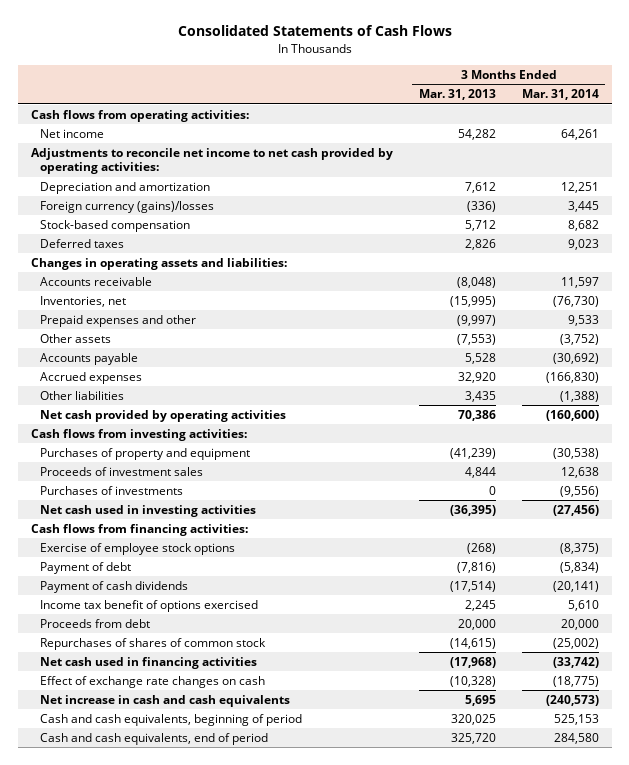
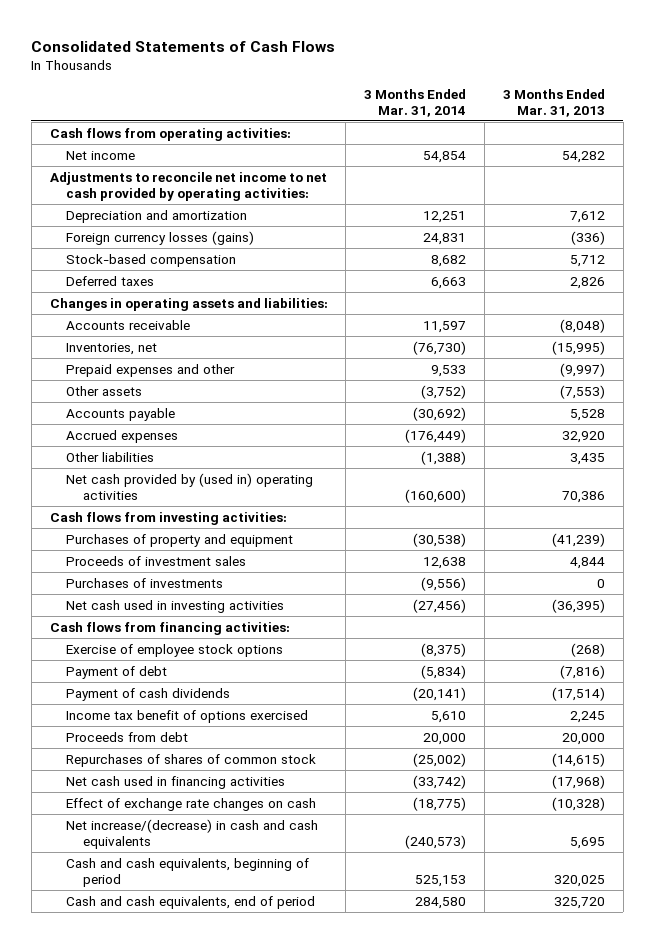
[560,128,599,140] 64,261 -> [423,150,467,163] 54,854
[40,200,215,213] Foreign currency (gains)/losses -> [66,230,255,245] Foreign currency losses (gains)
[567,200,599,212] 3,445 -> [423,232,467,245] 24,831
[567,238,599,250] 9,023 -> [431,276,467,289] 6,663
[545,371,599,383] (166,830) -> [405,428,467,443] (176,449)
[40,409,287,422] Net cash provided by operating activities -> [66,472,314,500] Net cash provided by (used in) operating activities
[40,694,291,707] Net increase in cash and cash equivalents -> [66,818,319,849] Net increase/(decrease) in cash and cash equivalents

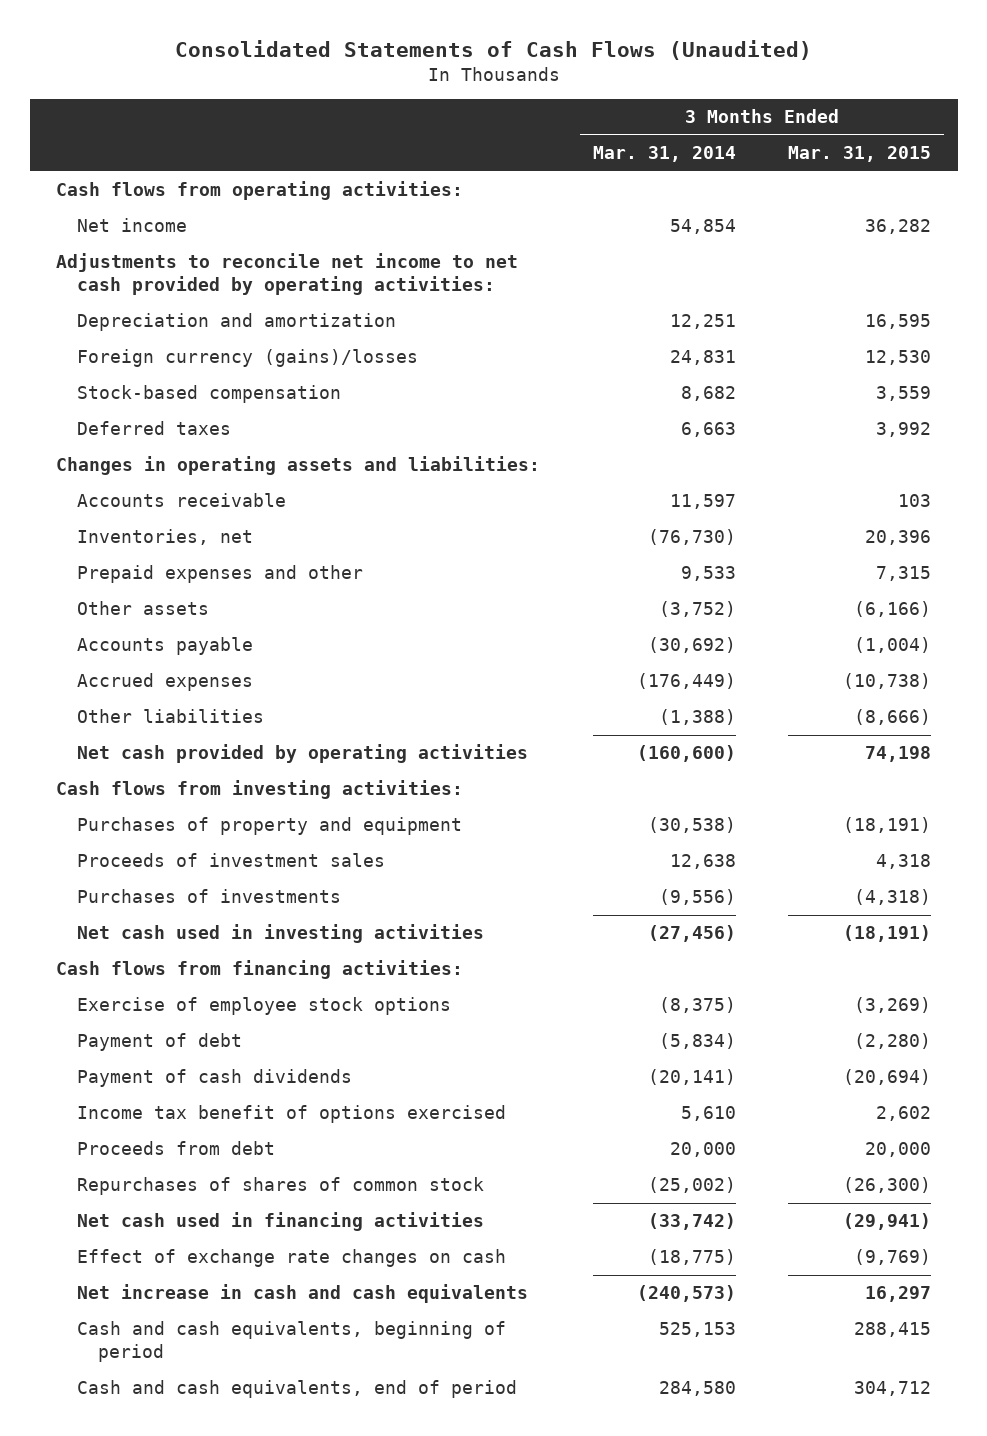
[31,41,336,53] Consolidated Statements of Cash Flows -> [174,40,812,61] Consolidated Statements of Cash Flows (Unaudited)
[502,88,605,117] 3 Months Ended Mar. 31, 2013 -> none
none -> [788,146,932,163] Mar. 31, 2015
[66,230,255,245] Foreign currency losses (gains) -> [76,349,418,368] Foreign currency (gains)/losses
[66,472,314,500] Net cash provided by (used in) operating activities -> [76,744,528,764] Net cash provided by operating activities
[66,818,319,849] Net increase/(decrease) in cash and cash equivalents -> [76,1284,528,1304] Net increase in cash and cash equivalents

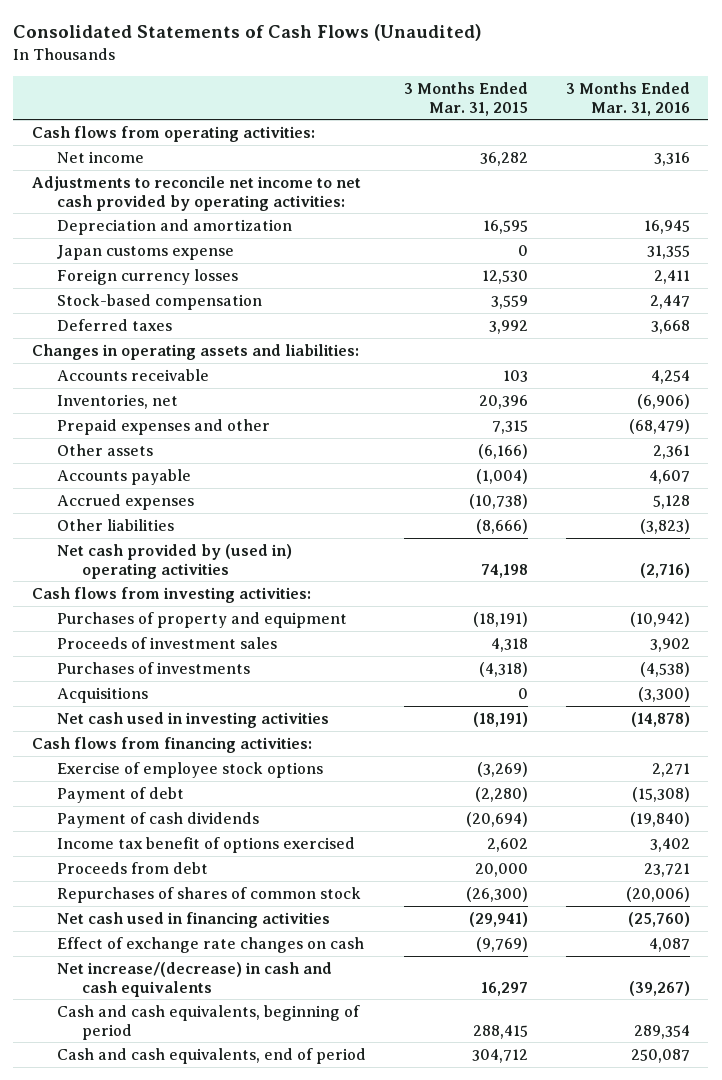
[592,146,736,163] Mar. 31, 2014 -> none
none -> [565,81,690,116] 3 Months Ended Mar. 31, 2016
none -> [57,244,235,260] Japan customs expense
[76,349,418,368] Foreign currency (gains)/losses -> [57,268,239,285] Foreign currency losses
[76,744,528,764] Net cash provided by operating activities -> [57,543,293,579] Net cash provided by (used in) operating activities
none -> [57,686,149,703] Acquisitions
[76,1284,528,1304] Net increase in cash and cash equivalents -> [57,961,333,997] Net increase/(decrease) in cash and cash equivalents

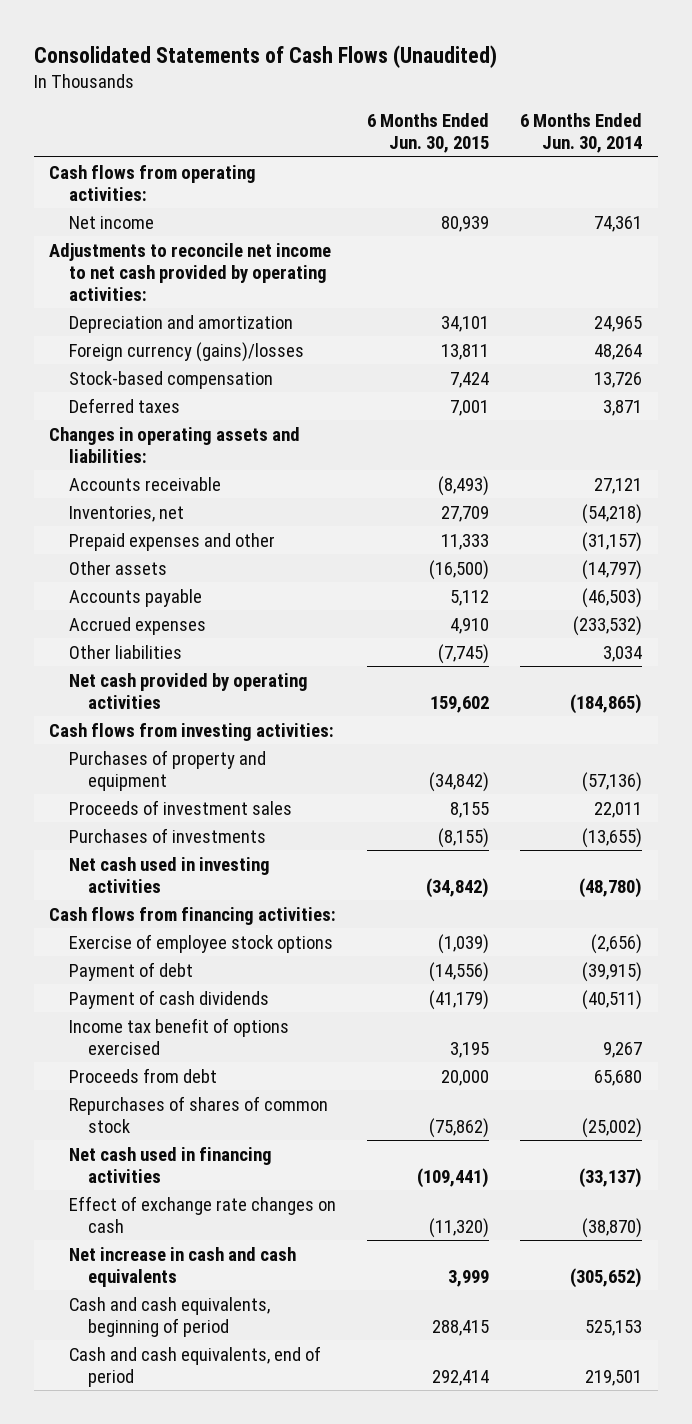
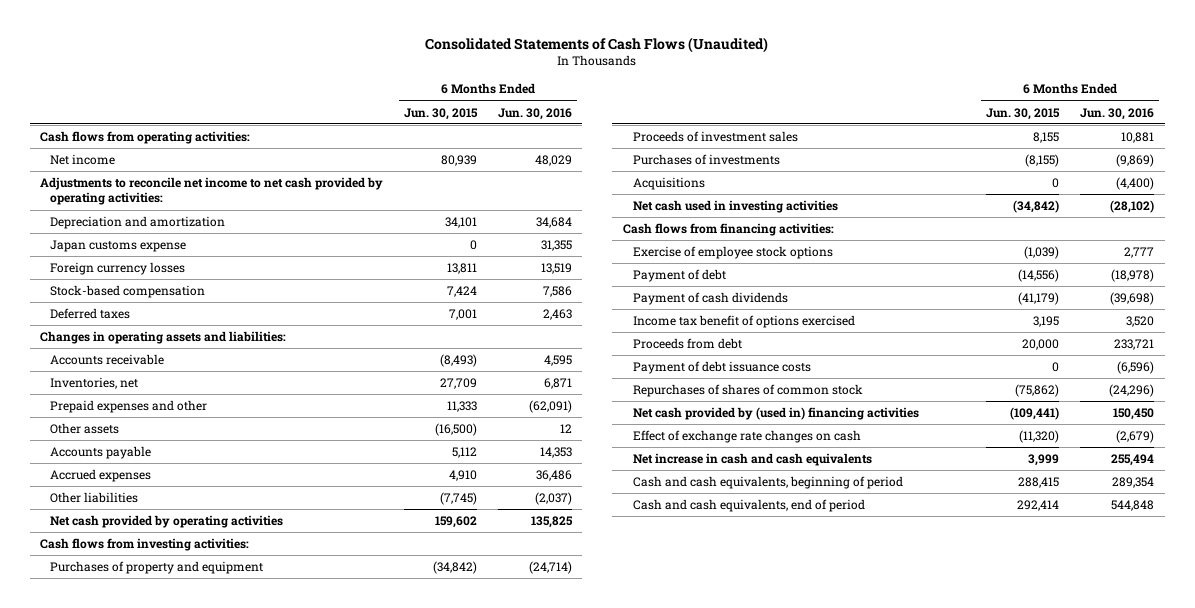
[520,112,643,153] 6 Months Ended Jun. 30, 2014 -> none
none -> [497,107,572,120] Jun. 30, 2016
none -> [50,240,187,253] Japan customs expense
[68,341,304,362] Foreign currency (gains)/losses -> [50,262,186,276] Foreign currency losses
none -> [632,177,705,191] Acquisitions
none -> [632,361,811,375] Payment of debt issuance costs
[68,1146,272,1183] Net cash used in financing activities -> [632,407,919,421] Net cash provided by (used in) financing activities

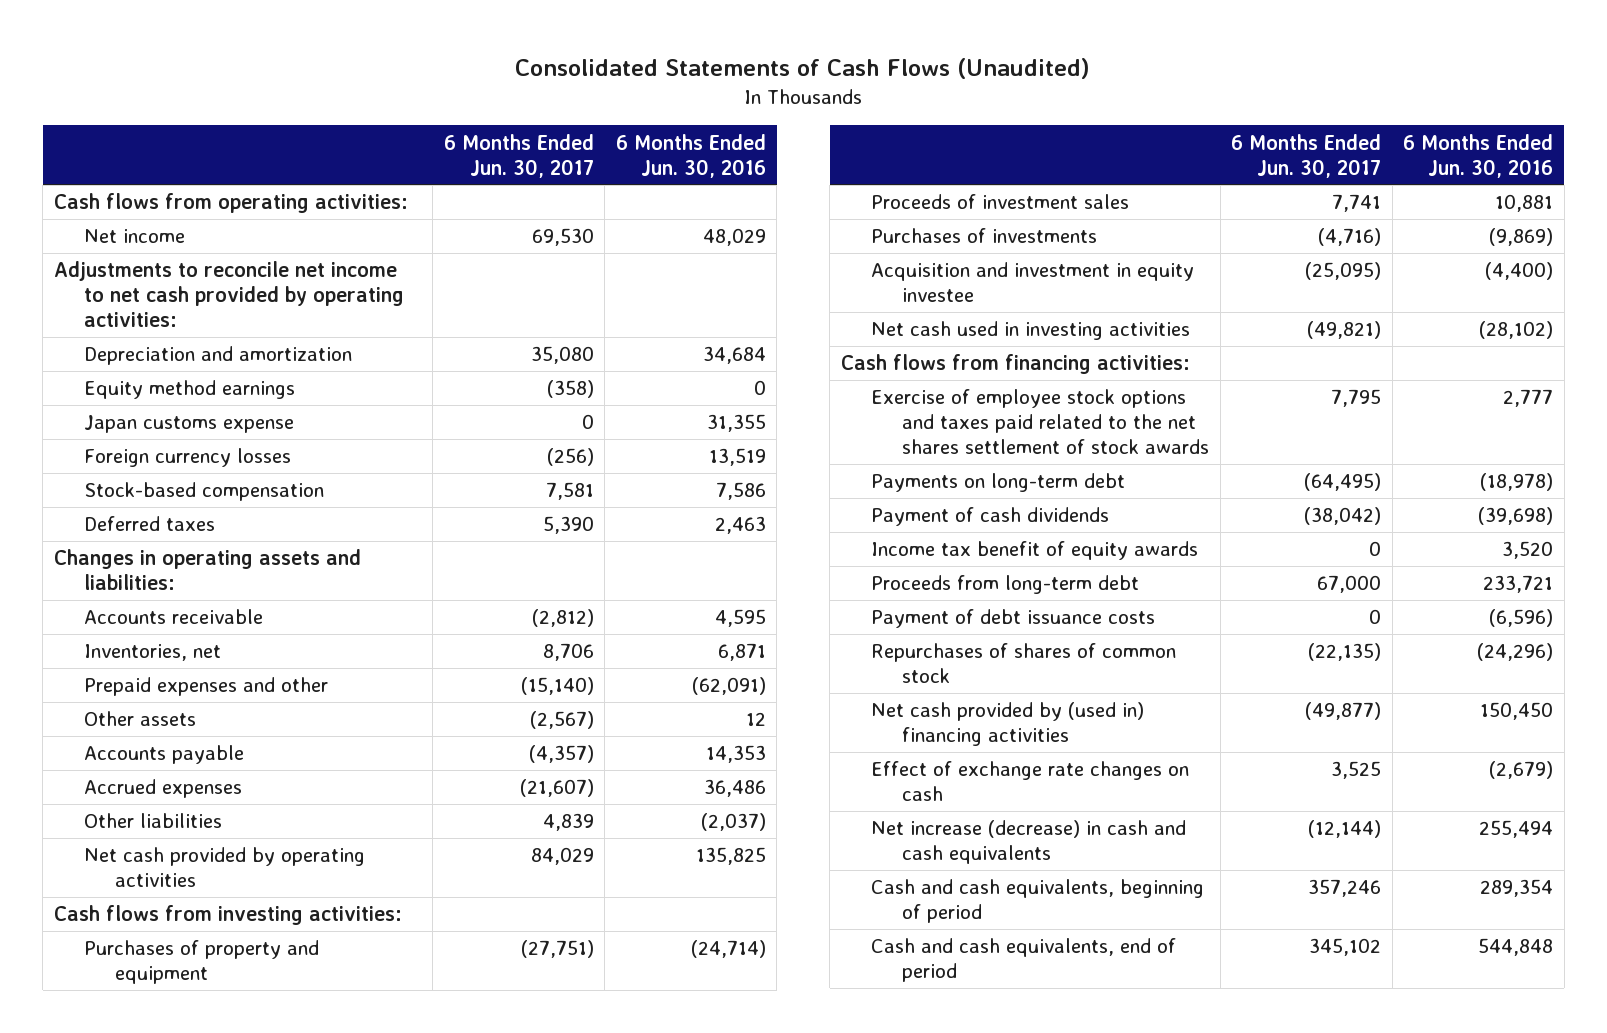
[404,107,479,120] Jun. 30, 2015 -> none
none -> [443,133,594,178] 6 Months Ended Jun. 30, 2017
none -> [84,380,296,400] Equity method earnings
[632,177,705,191] Acquisitions -> none
none -> [871,262,1195,303] Acquisition and investment in equity investee
[632,246,833,260] Exercise of employee stock options -> [871,389,1210,455] Exercise of employee stock options and taxes paid related to the net shares settlement of stock awards
[632,269,726,283] Payment of debt -> [871,473,1126,493] Payments on long-term debt
[632,315,855,329] Income tax benefit of options exercised -> [871,541,1199,561] Income tax benefit of equity awards
[632,338,742,350] Proceeds from debt -> [871,575,1140,595] Proceeds from long-term debt
[632,453,872,467] Net increase in cash and cash equivalents -> [871,820,1187,865] Net increase (decrease) in cash and cash equivalents

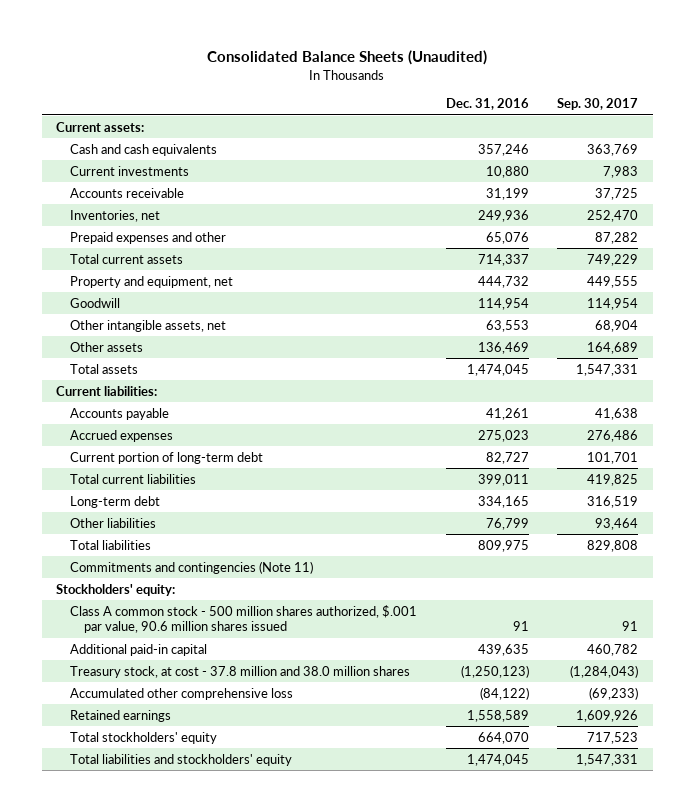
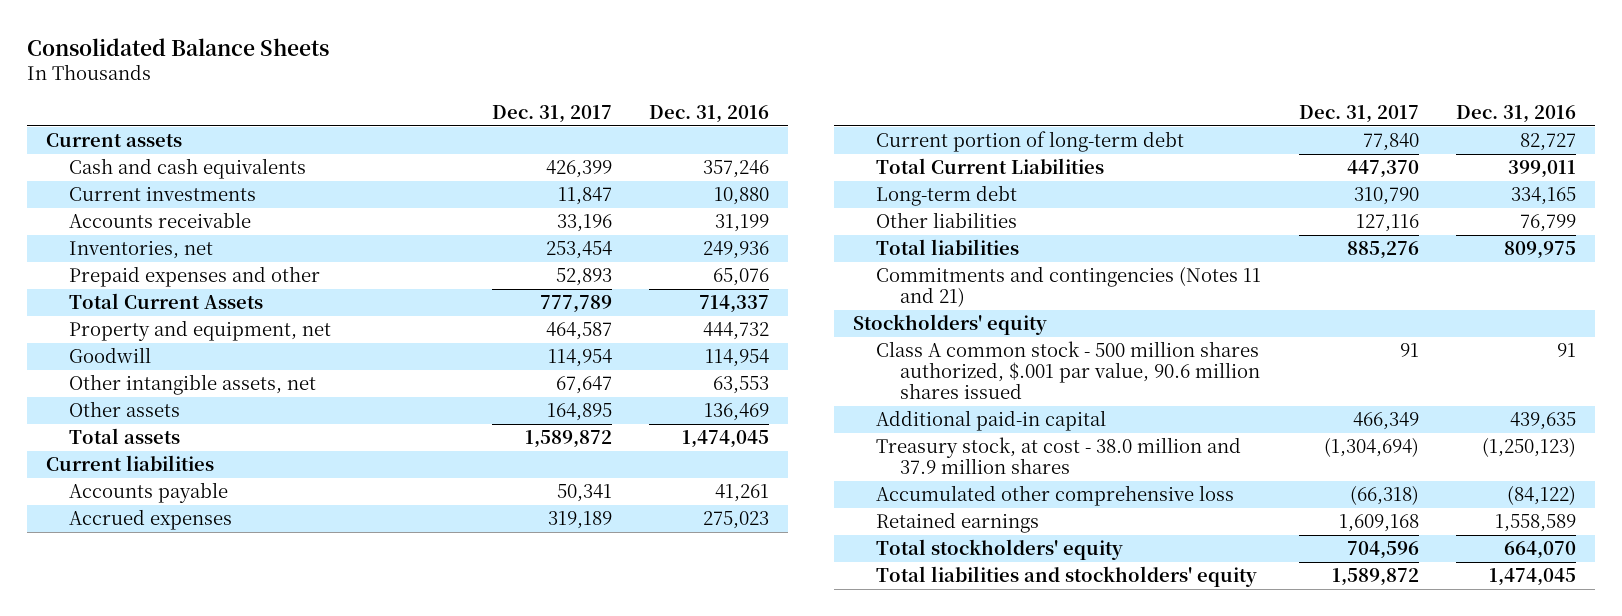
[207,49,488,65] Consolidated Balance Sheets (Unaudited) -> [27,37,330,56] Consolidated Balance Sheets
[557,98,639,111] Sep. 30, 2017 -> none
none -> [491,104,612,123] Dec. 31, 2017
[55,121,144,132] Current assets: -> [45,133,182,148] Current assets
[69,253,183,264] Total current assets -> [69,293,264,310] Total Current Assets
[55,385,157,396] Current liabilities: -> [45,455,214,472] Current liabilities
[69,473,196,484] Total current liabilities -> [876,158,1105,175] Total Current Liabilities
[69,560,313,574] Commitments and contingencies (Note 11) -> [876,266,1262,308] Commitments and contingencies (Notes 11 and 21)
[55,583,175,596] Stockholders' equity: -> [852,314,1047,336] Stockholders' equity
[69,665,410,678] Treasury stock, at cost - 37.8 million and 38.0 million shares -> [876,437,1242,475] Treasury stock, at cost - 38.0 million and 37.9 million shares

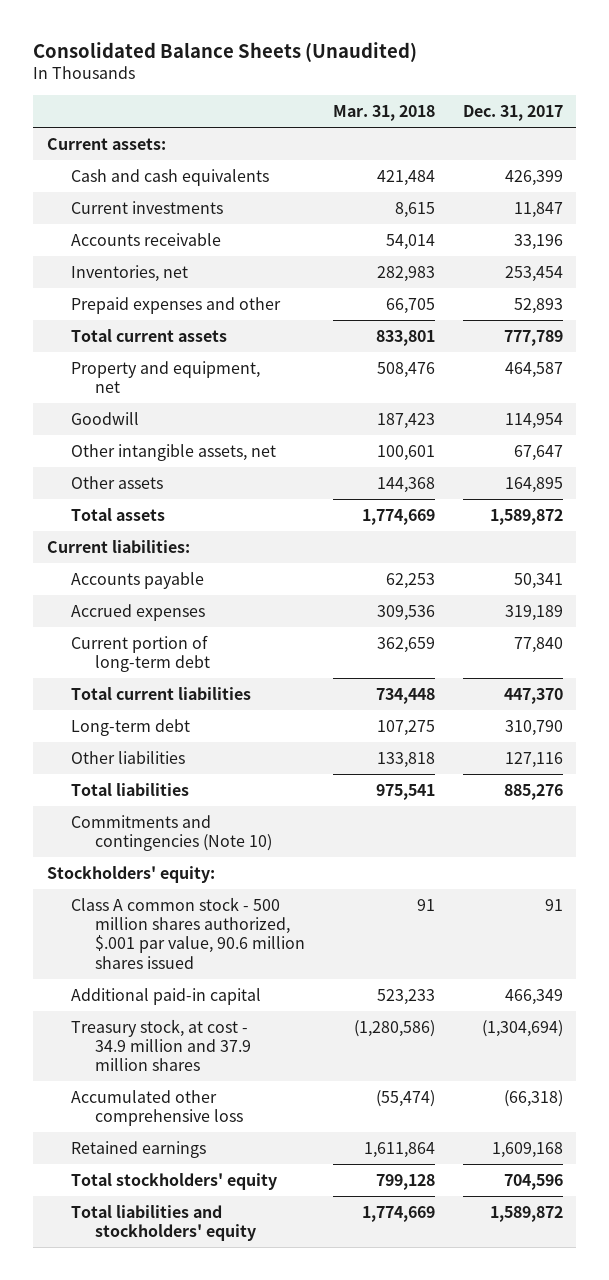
[27,37,330,56] Consolidated Balance Sheets -> [32,41,417,62] Consolidated Balance Sheets (Unaudited)
[649,104,770,123] Dec. 31, 2016 -> none
none -> [332,105,435,122] Mar. 31, 2018
[45,133,182,148] Current assets -> [46,137,166,150] Current assets:
[69,293,264,310] Total Current Assets -> [70,328,227,342] Total current assets
[45,455,214,472] Current liabilities -> [46,539,190,553] Current liabilities:
[876,158,1105,175] Total Current Liabilities -> [70,686,251,700] Total current liabilities
[876,266,1262,308] Commitments and contingencies (Notes 11 and 21) -> [70,814,272,852] Commitments and contingencies (Note 10)
[852,314,1047,336] Stockholders' equity -> [46,865,215,883] Stockholders' equity:
[876,437,1242,475] Treasury stock, at cost - 38.0 million and 37.9 million shares -> [70,1018,251,1072] Treasury stock, at cost - 34.9 million and 37.9 million shares

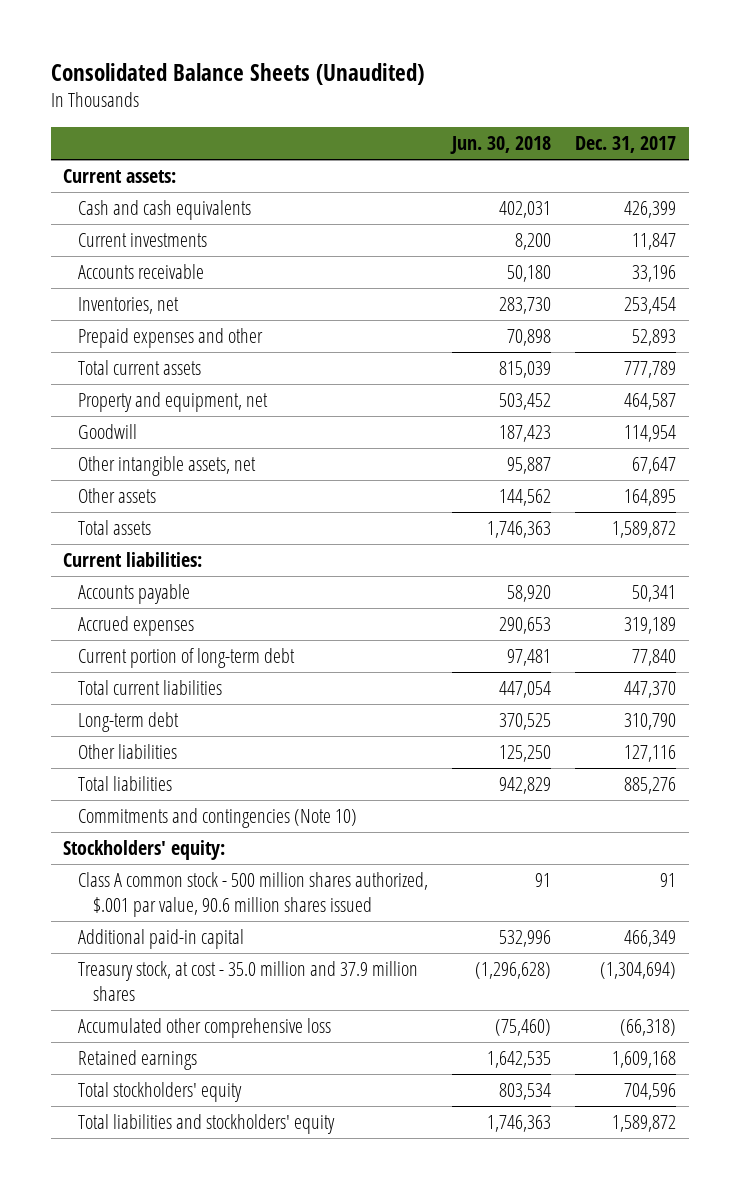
[332,105,435,122] Mar. 31, 2018 -> none
none -> [450,135,552,154] Jun. 30, 2018
[70,1018,251,1072] Treasury stock, at cost - 34.9 million and 37.9 million shares -> [78,961,419,1001] Treasury stock, at cost - 35.0 million and 37.9 million shares

